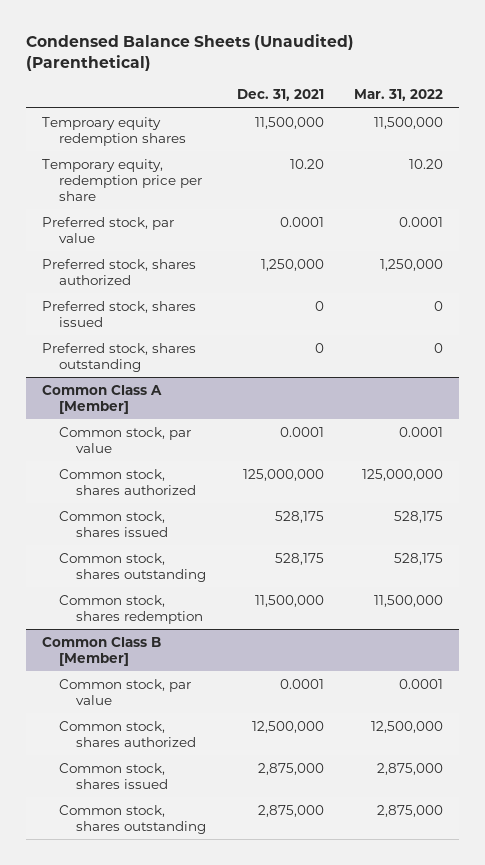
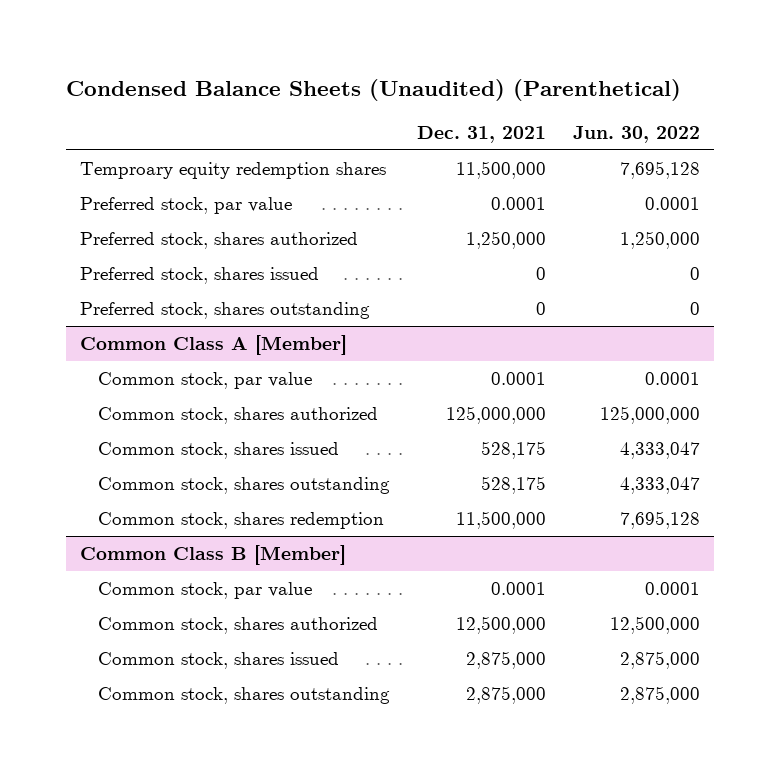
[354,89,444,102] Mar. 31, 2022 -> none
none -> [573,125,701,143] Jun. 30, 2022
[41,158,202,201] Temporary equity, redemption price per share -> none

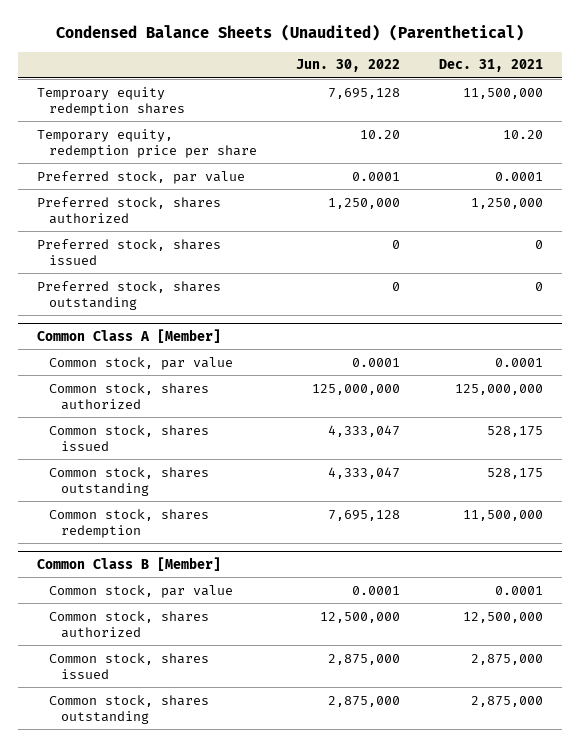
none -> [37,128,258,158] Temporary equity, redemption price per share

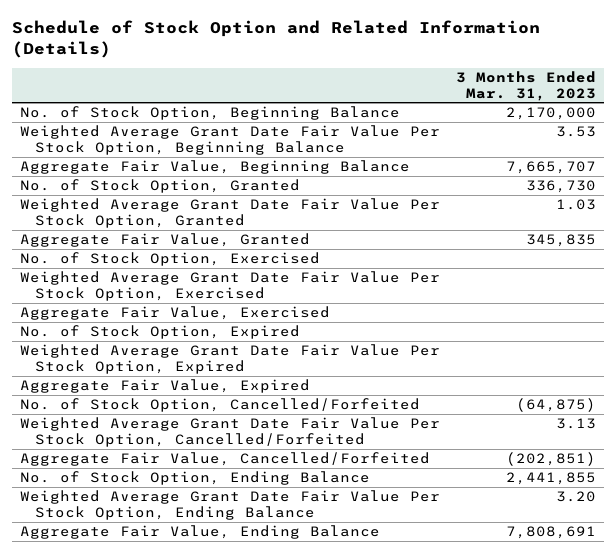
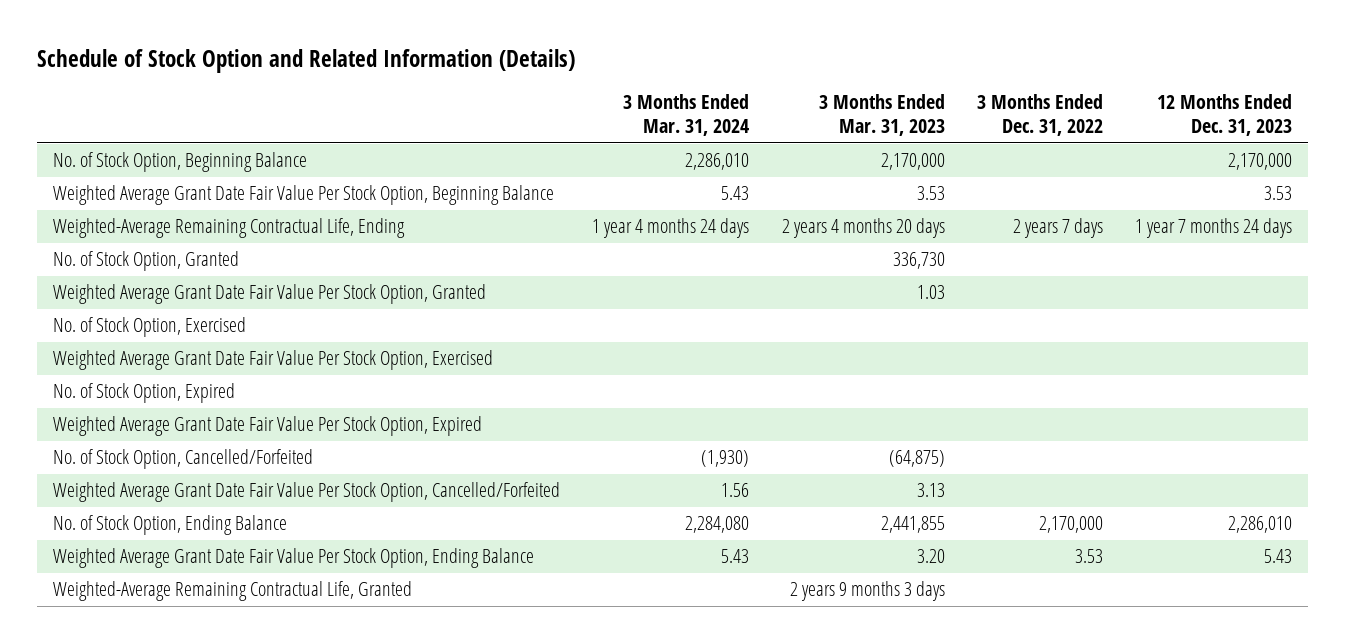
none -> [623,94,750,137] 3 Months Ended Mar. 31, 2024
none -> [976,94,1103,137] 3 Months Ended Dec. 31, 2022
none -> [1157,94,1293,137] 12 Months Ended Dec. 31, 2023
[20,160,411,175] Aggregate Fair Value, Beginning Balance -> none
none -> [52,218,405,239] Weighted-Average Remaining Contractual Life, Ending
[20,233,311,248] Aggregate Fair Value, Granted -> none
[20,306,331,321] Aggregate Fair Value, Exercised -> none
[20,379,311,394] Aggregate Fair Value, Expired -> none
[20,452,431,467] Aggregate Fair Value, Cancelled/Forfeited -> none
[20,525,381,540] Aggregate Fair Value, Ending Balance -> none
none -> [52,581,412,602] Weighted-Average Remaining Contractual Life, Granted

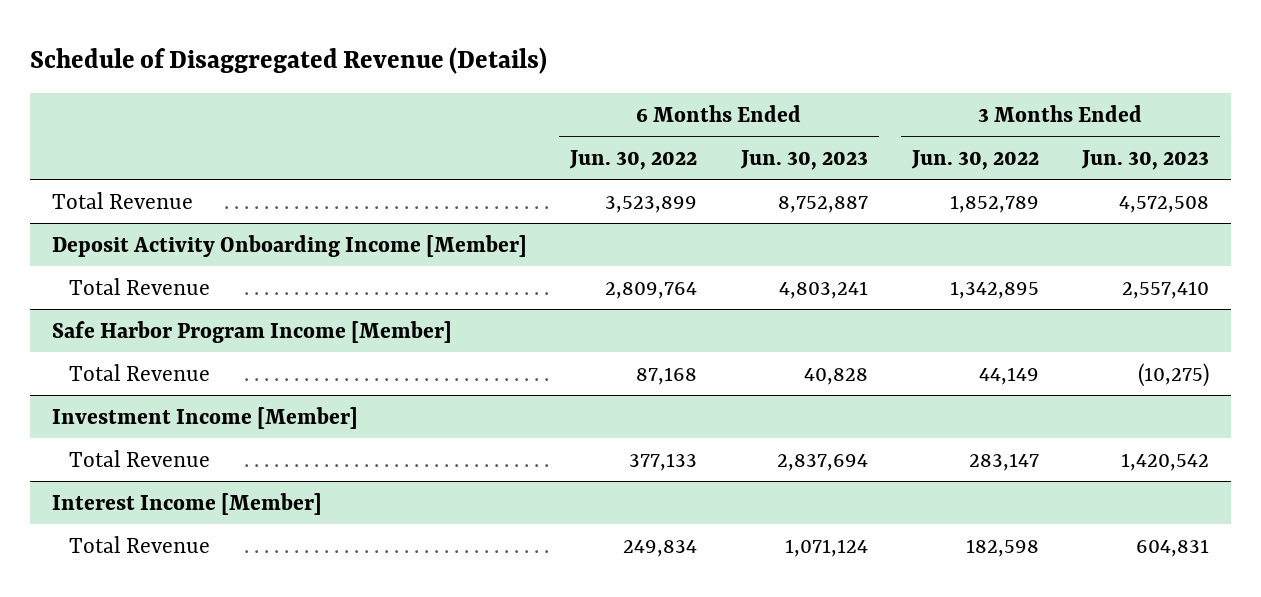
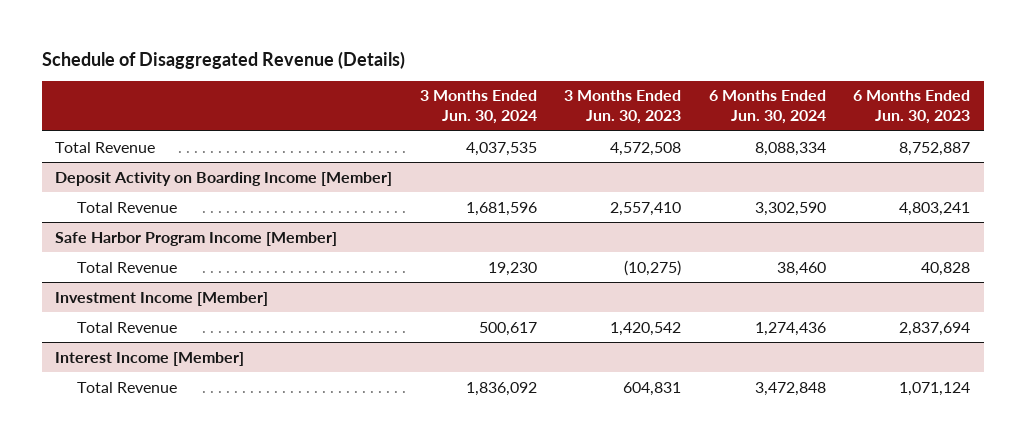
[569,149,698,170] Jun. 30, 2022 -> none
[910,149,1039,170] Jun. 30, 2022 -> none
none -> [419,90,537,125] 3 Months Ended Jun. 30, 2024
none -> [708,90,826,125] 6 Months Ended Jun. 30, 2024
[51,234,527,257] Deposit Activity Onboarding Income [Member] -> [55,171,393,186] Deposit Activity on Boarding Income [Member]

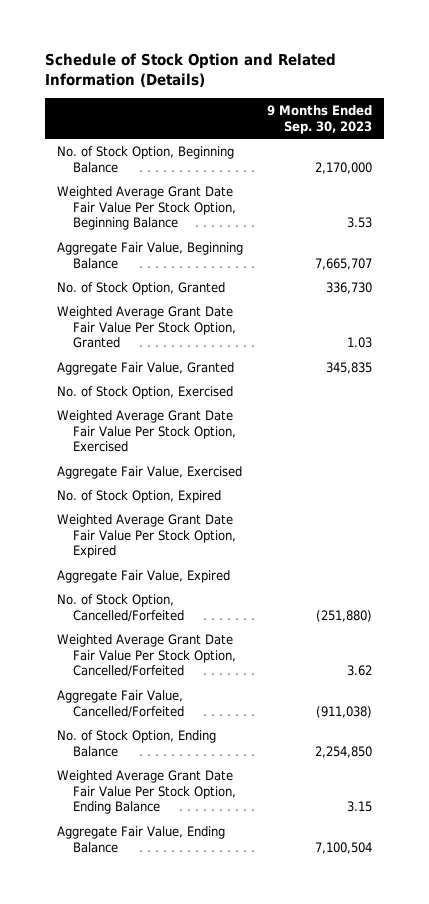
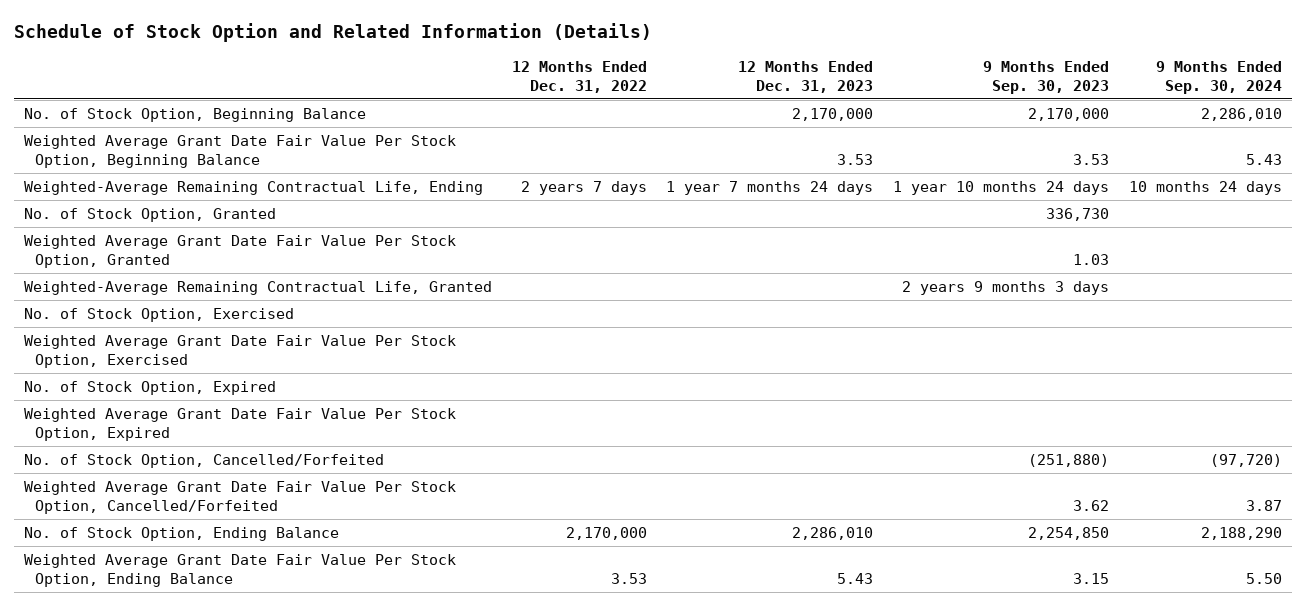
none -> [511,60,647,93] 12 Months Ended Dec. 31, 2022
none -> [738,60,874,93] 12 Months Ended Dec. 31, 2023
none -> [1155,60,1282,94] 9 Months Ended Sep. 30, 2024
[56,241,243,269] Aggregate Fair Value, Beginning Balance -> none
none -> [23,180,483,195] Weighted-Average Remaining Contractual Life, Ending
[56,361,234,375] Aggregate Fair Value, Granted -> none
none -> [23,280,492,295] Weighted-Average Remaining Contractual Life, Granted
[56,465,242,479] Aggregate Fair Value, Exercised -> none
[56,569,230,583] Aggregate Fair Value, Expired -> none
[56,689,184,718] Aggregate Fair Value, Cancelled/Forfeited -> none
[56,825,225,853] Aggregate Fair Value, Ending Balance -> none

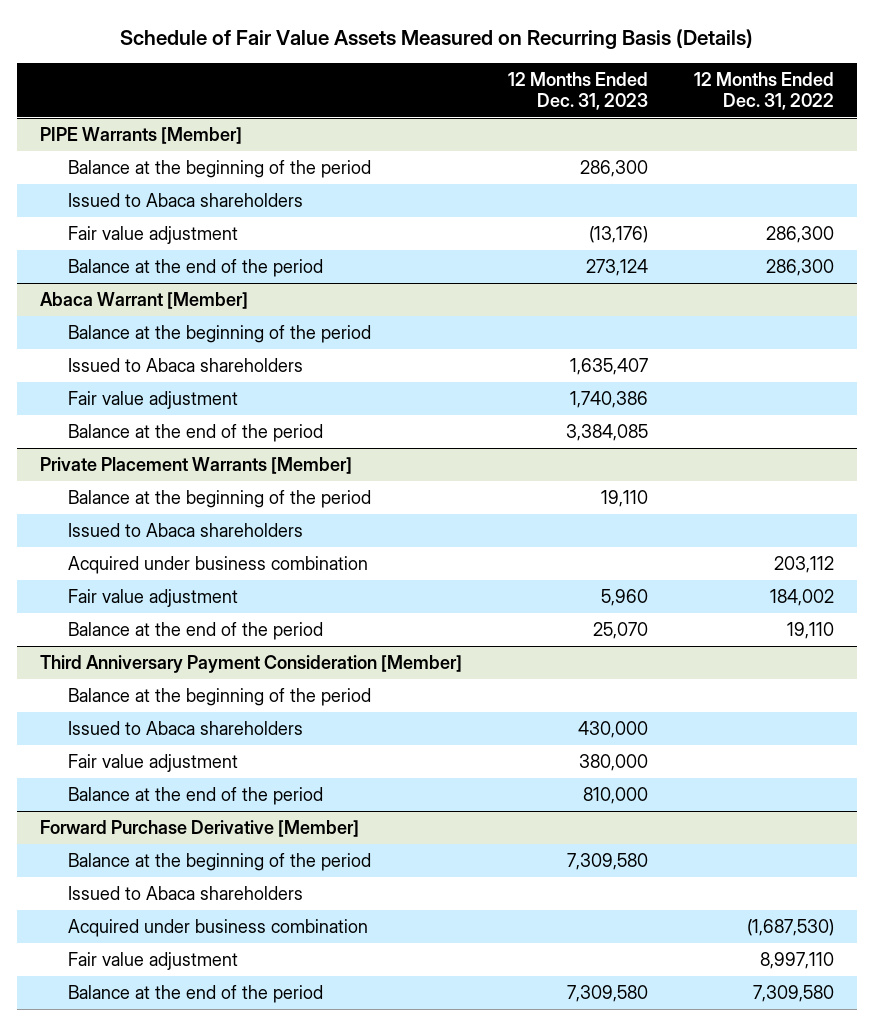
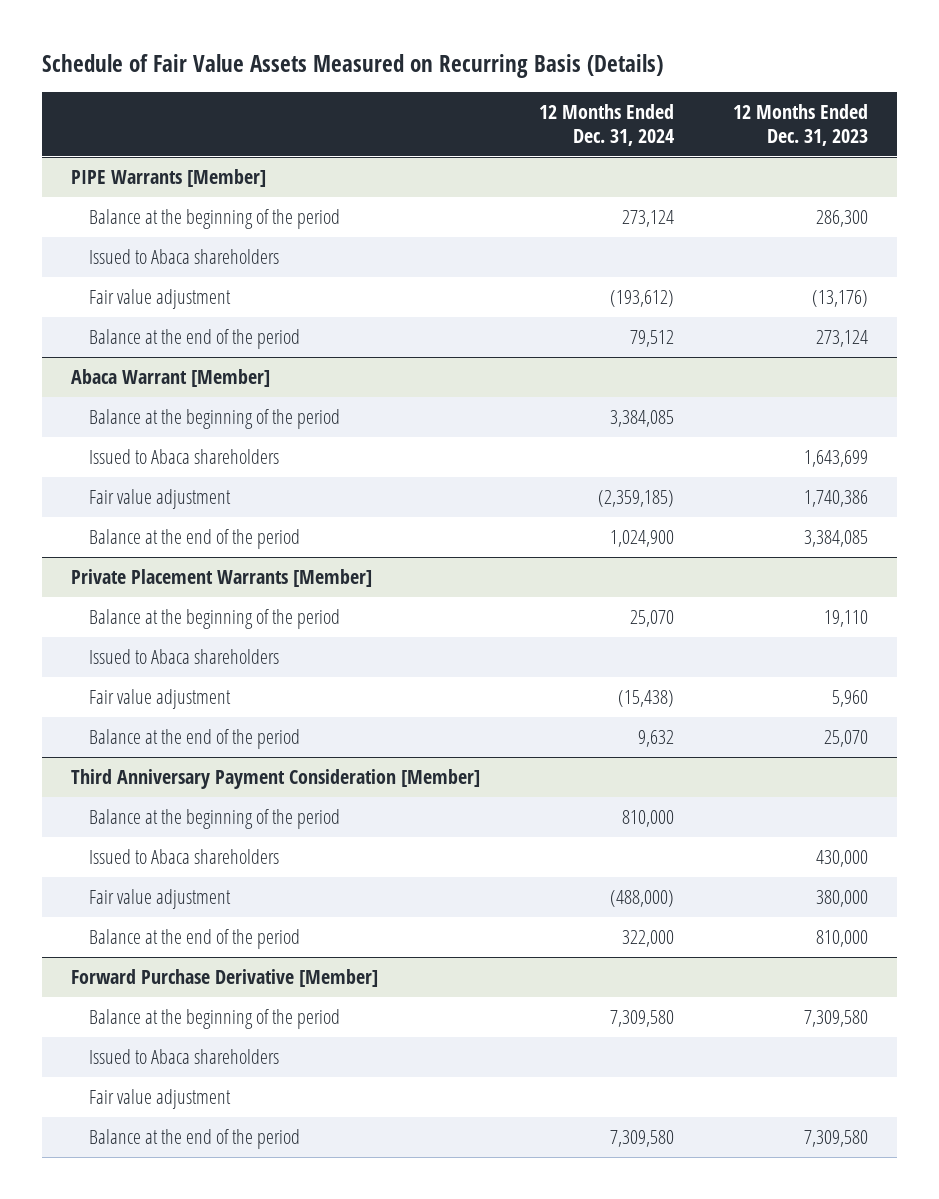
[694,72,835,111] 12 Months Ended Dec. 31, 2022 -> none
none -> [539,104,675,147] 12 Months Ended Dec. 31, 2024
[570,357,649,375] 1,635,407 -> [804,449,869,467] 1,643,699
[67,555,368,574] Acquired under business combination -> none
[67,918,368,937] Acquired under business combination -> none

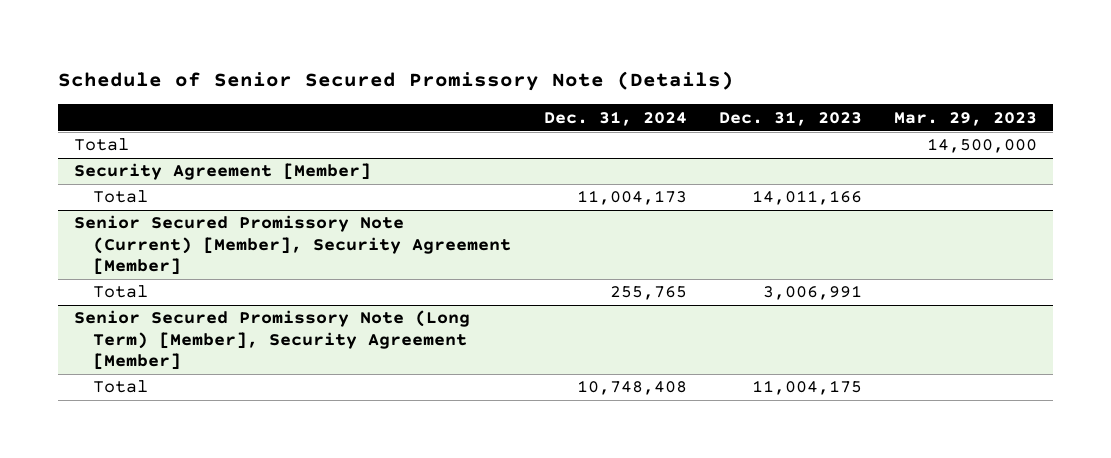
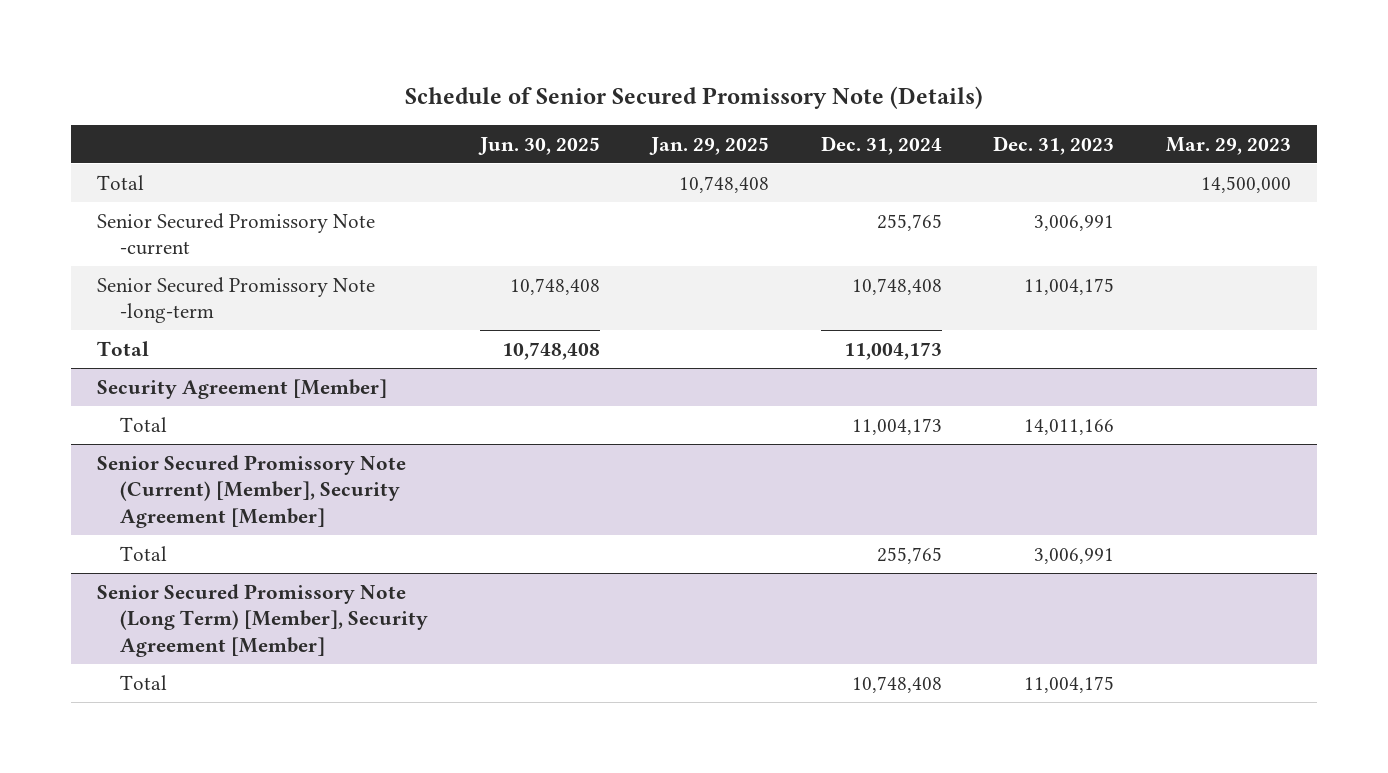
none -> [477,136,600,155] Jun. 30, 2025
none -> [649,136,770,155] Jan. 29, 2025
none -> [97,212,376,256] Senior Secured Promissory Note -current
none -> [97,276,376,324] Senior Secured Promissory Note -long-term
none -> [97,340,150,356] Total

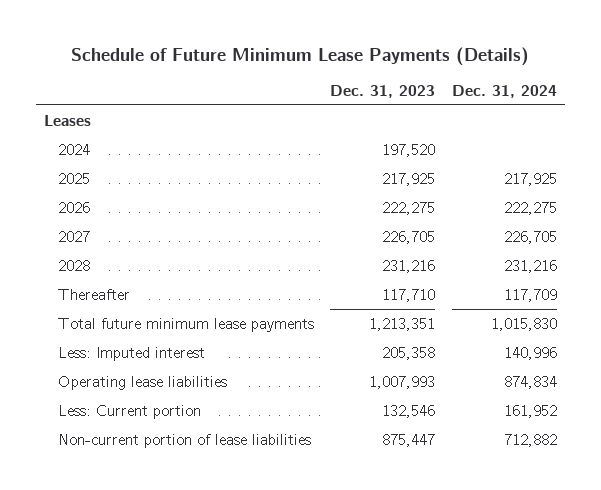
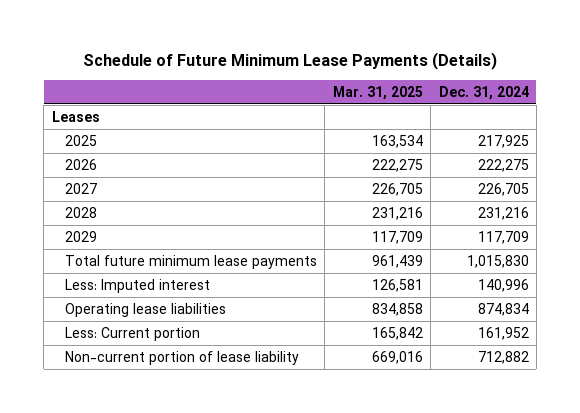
[330,84,436,98] Dec. 31, 2023 -> none
none -> [332,85,423,100] Mar. 31, 2025
[58,143,91,155] 2024 -> none
[58,288,131,300] Thereafter -> [64,230,97,242] 2029
[58,433,312,448] Non-current portion of lease liabilities -> [64,350,299,365] Non-current portion of lease liability

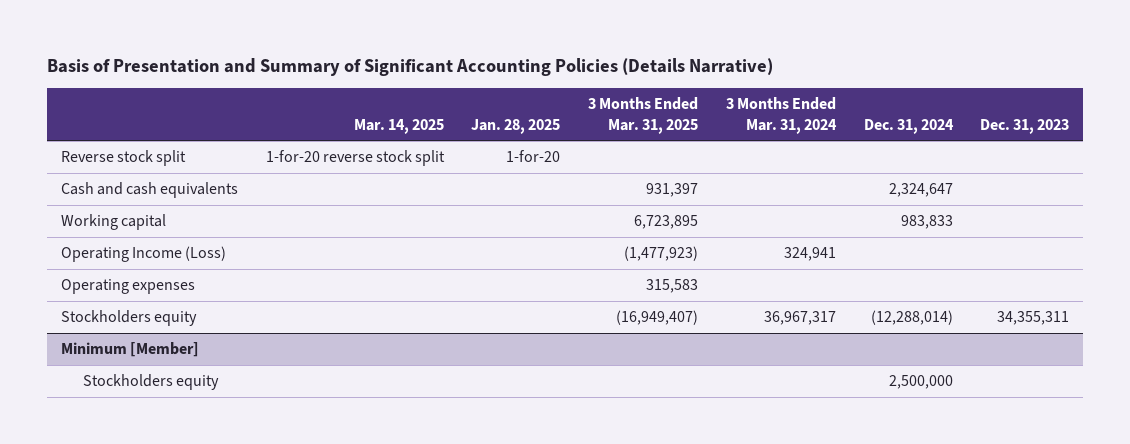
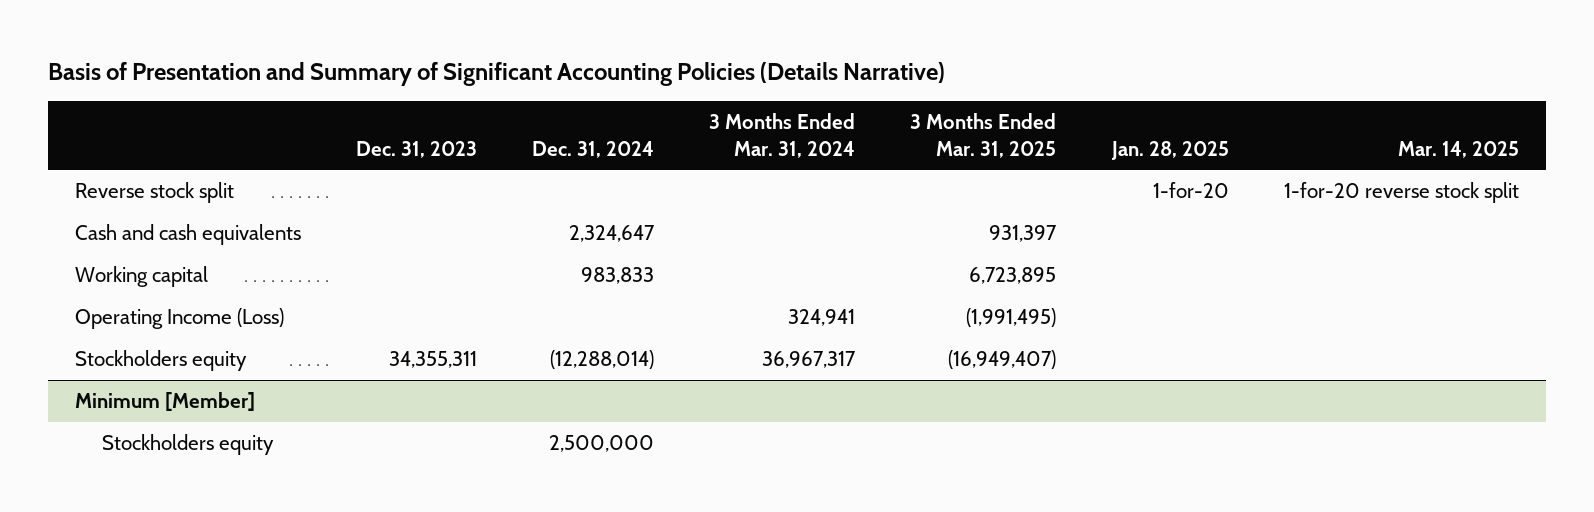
[60,279,195,295] Operating expenses -> none
[624,246,699,262] (1,477,923) -> [966,308,1057,328] (1,991,495)

